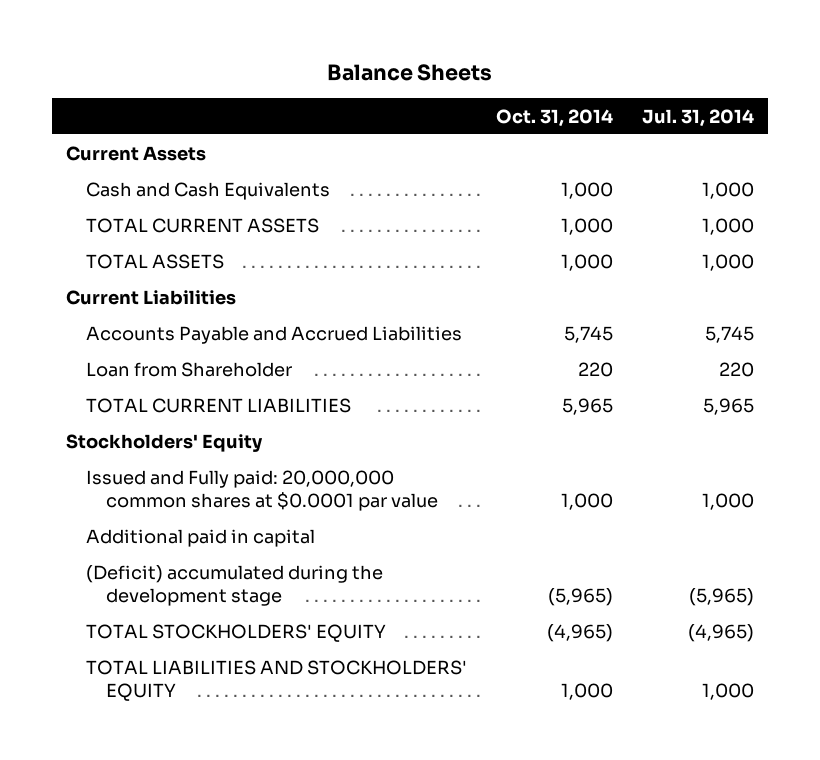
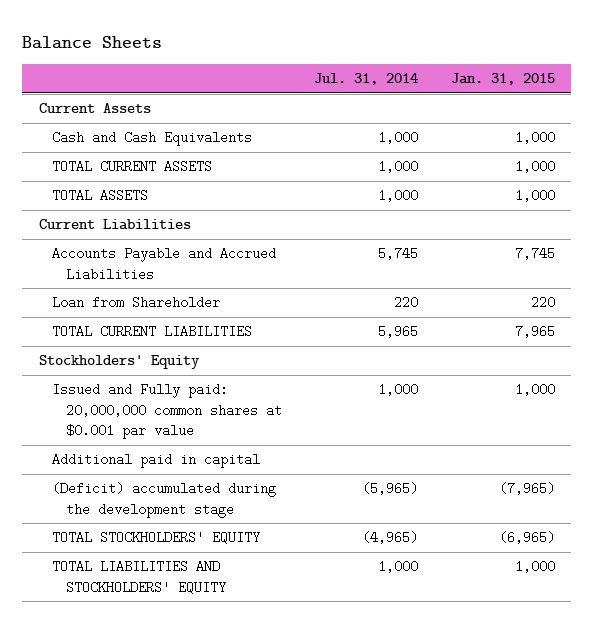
[495,108,613,127] Oct. 31, 2014 -> none
none -> [450,73,555,86] Jan. 31, 2015
[85,469,438,512] Issued and Fully paid: 20,000,000 common shares at $0.0001 par value -> [52,383,283,440] Issued and Fully paid: 20,000,000 common shares at $0.001 par value

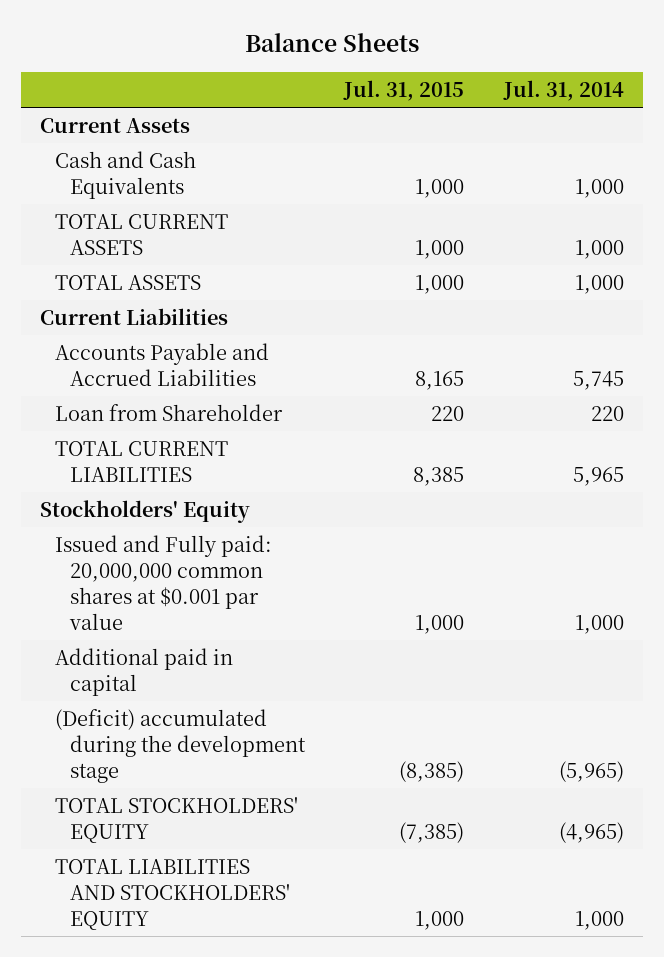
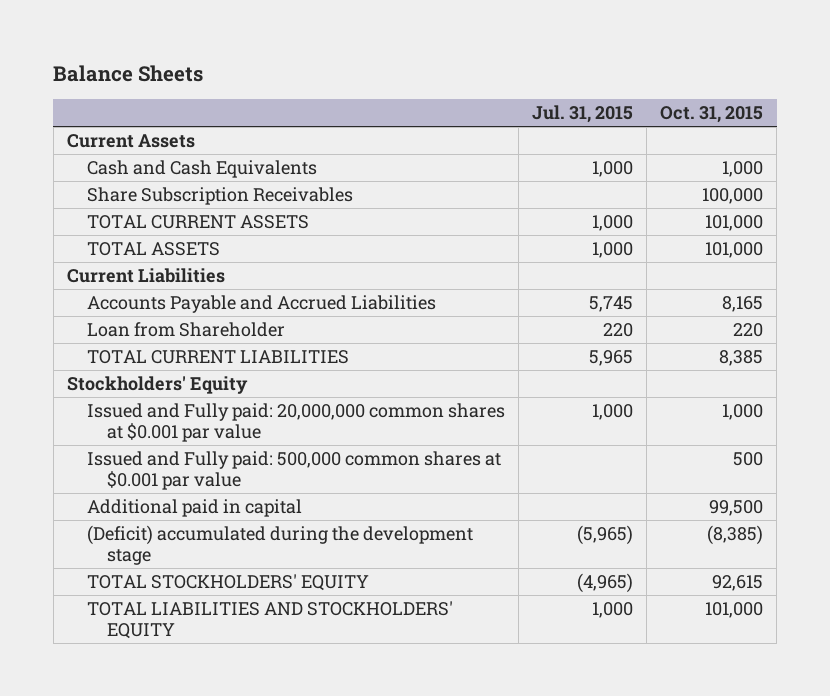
[502,79,624,101] Jul. 31, 2014 -> none
none -> [660,106,764,124] Oct. 31, 2015
none -> [87,187,354,206] Share Subscription Receivables
[415,370,465,390] 8,165 -> [589,296,634,313] 5,745
[413,466,465,486] 8,385 -> [589,350,634,367] 5,965
none -> [87,451,502,491] Issued and Fully paid: 500,000 common shares at $0.001 par value
[399,760,465,782] (8,385) -> [577,525,634,546] (5,965)
[399,821,465,843] (7,385) -> [577,573,634,594] (4,965)

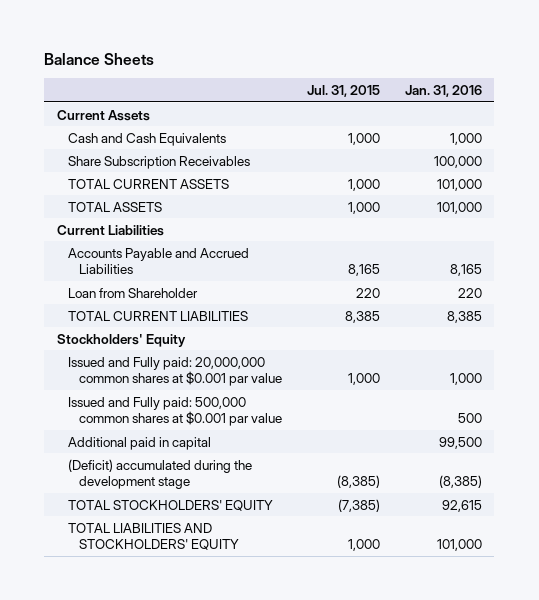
[660,106,764,124] Oct. 31, 2015 -> none
none -> [404,84,482,97] Jan. 31, 2016
[589,296,634,313] 5,745 -> [348,264,381,277] 8,165
[589,350,634,367] 5,965 -> [345,310,381,323] 8,385
[577,525,634,546] (5,965) -> [337,475,381,489] (8,385)
[577,573,634,594] (4,965) -> [338,498,381,512] (7,385)

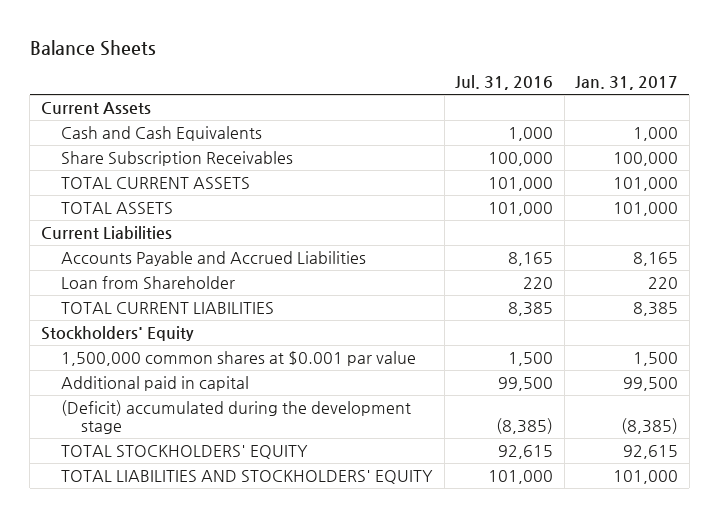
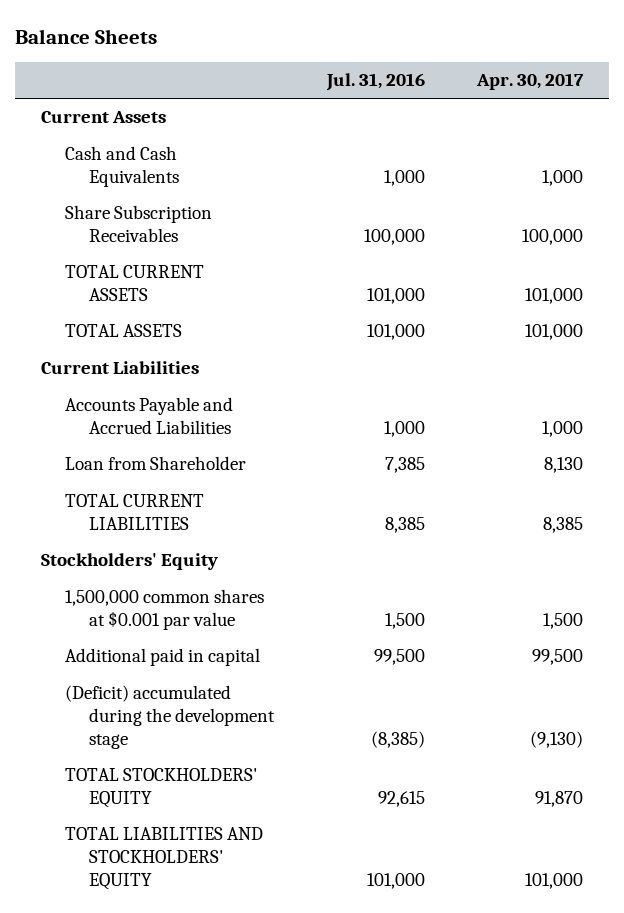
[575,76,679,91] Jan. 31, 2017 -> none
none -> [475,73,584,91] Apr. 30, 2017
[508,251,554,266] 8,165 -> [383,421,425,438] 1,000
[523,276,554,289] 220 -> [384,457,425,474] 7,385

